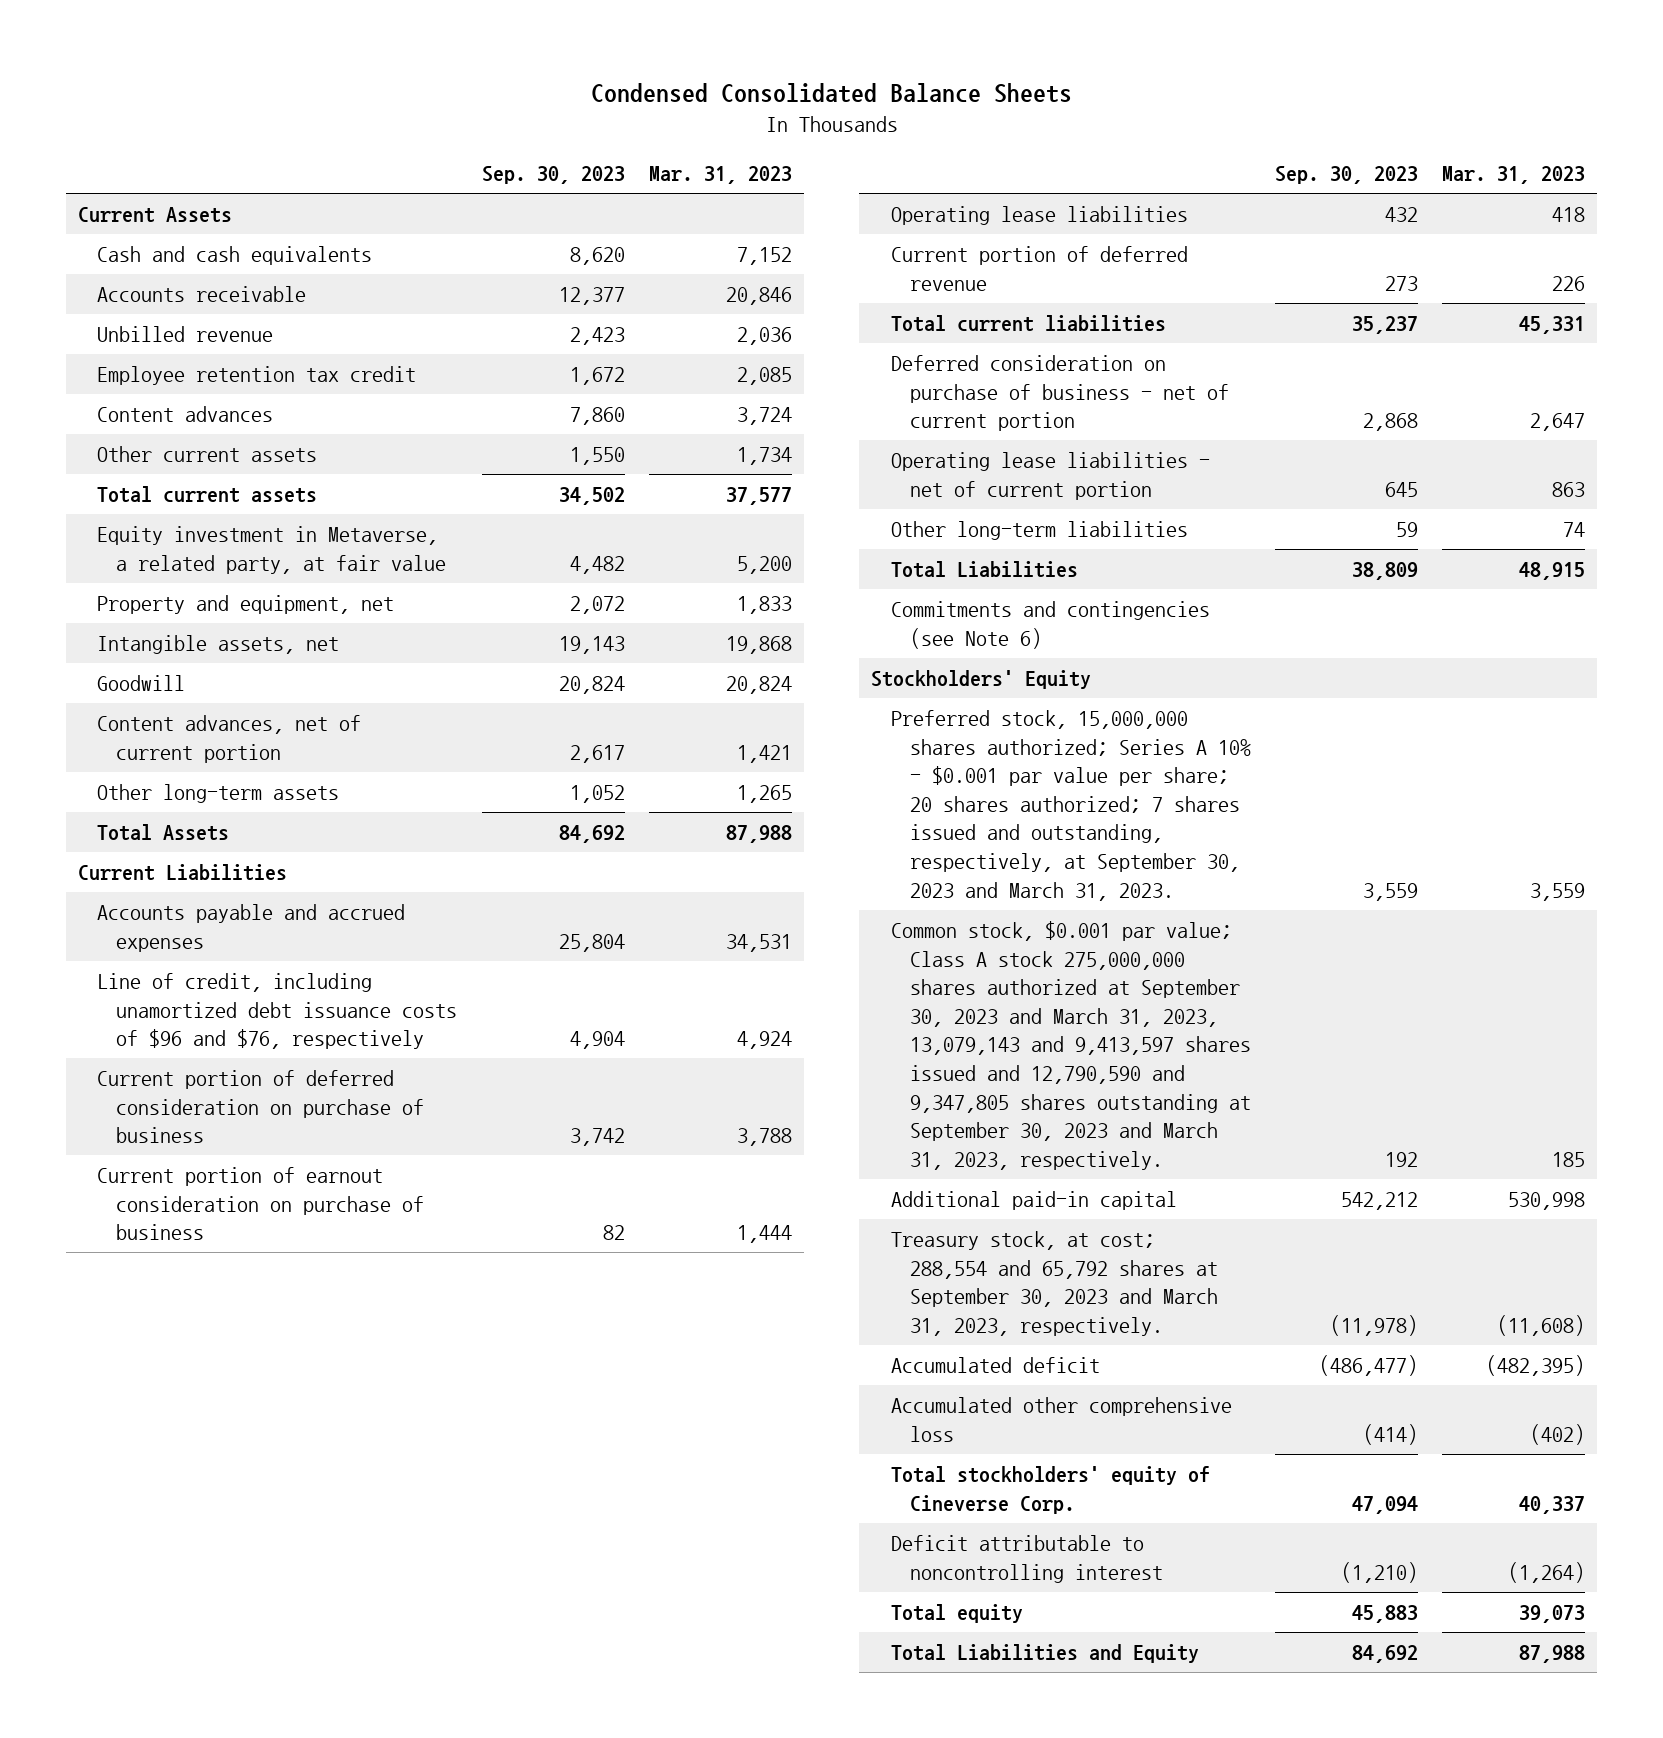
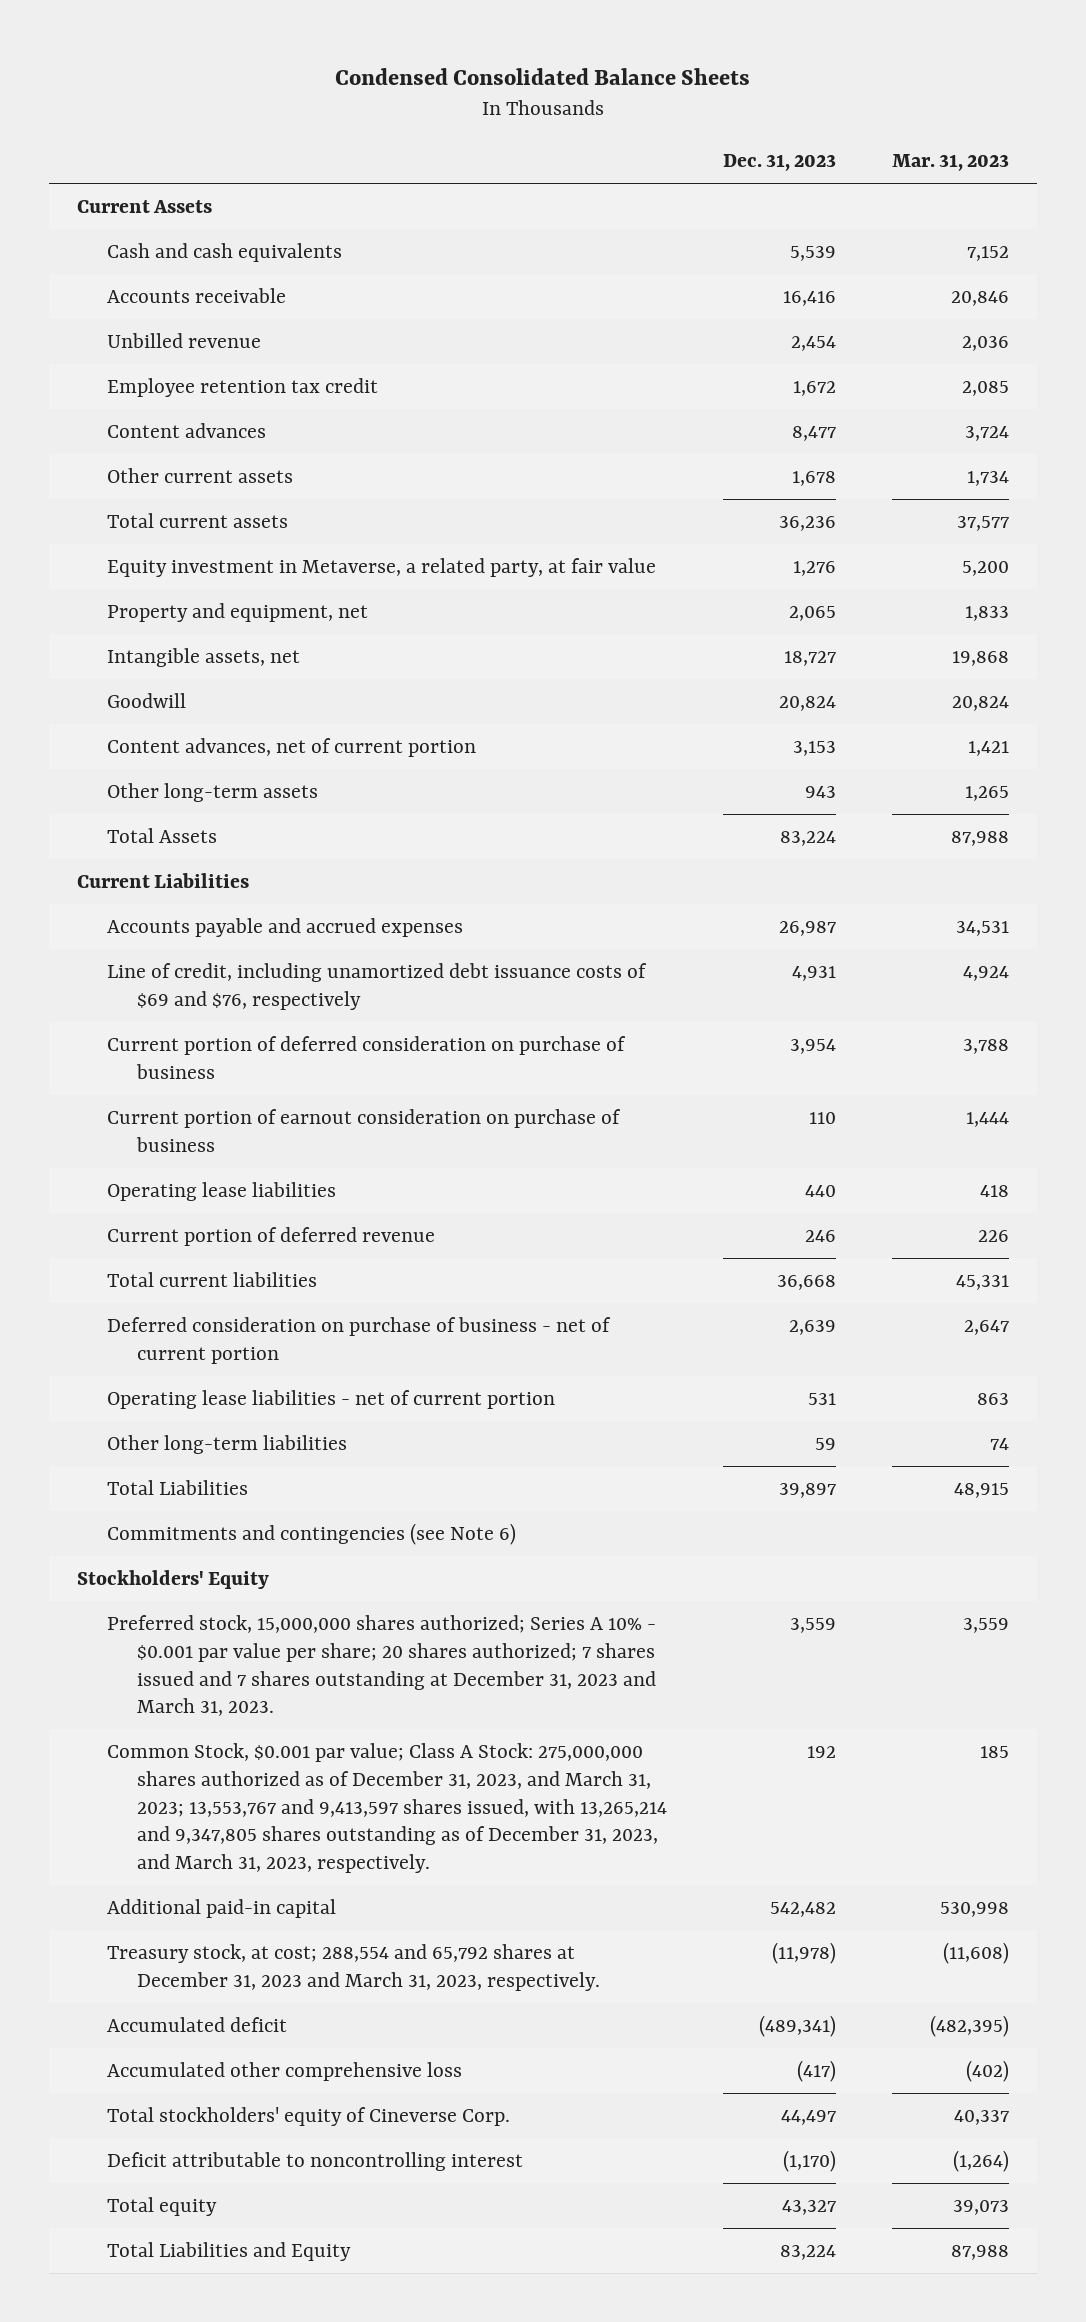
[481,166,625,185] Sep. 30, 2023 -> none
none -> [722,154,836,172] Dec. 31, 2023
[97,973,458,1050] Line of credit, including unamortized debt issuance costs of $96 and $76, respectively -> [107,963,648,1010] Line of credit, including unamortized debt issuance costs of $69 and $76, respectively
[890,710,1251,901] Preferred stock, 15,000,000 shares authorized; Series A 10% - $0.001 par value per share; 20 shares authorized; 7 shares issued and outstanding, respectively, at September 30, 2023 and March 31, 2023. -> [107,1615,657,1717] Preferred stock, 15,000,000 shares authorized; Series A 10% - $0.001 par value per share; 20 shares authorized; 7 shares issued and 7 shares outstanding at December 31, 2023 and March 31, 2023.
[890,921,1251,1170] Common stock, $0.001 par value; Class A stock 275,000,000 shares authorized at September 30, 2023 and March 31, 2023, 13,079,143 and 9,413,597 shares issued and 12,790,590 and 9,347,805 shares outstanding at September 30, 2023 and March 31, 2023, respectively. -> [107,1743,667,1874] Common Stock, $0.001 par value; Class A Stock: 275,000,000 shares authorized as of December 31, 2023, and March 31, 2023; 13,553,767 and 9,413,597 shares issued, with 13,265,214 and 9,347,805 shares outstanding as of December 31, 2023, and March 31, 2023, respectively.
[890,1231,1218,1336] Treasury stock, at cost; 288,554 and 65,792 shares at September 30, 2023 and March 31, 2023, respectively. -> [107,1944,600,1991] Treasury stock, at cost; 288,554 and 65,792 shares at December 31, 2023 and March 31, 2023, respectively.

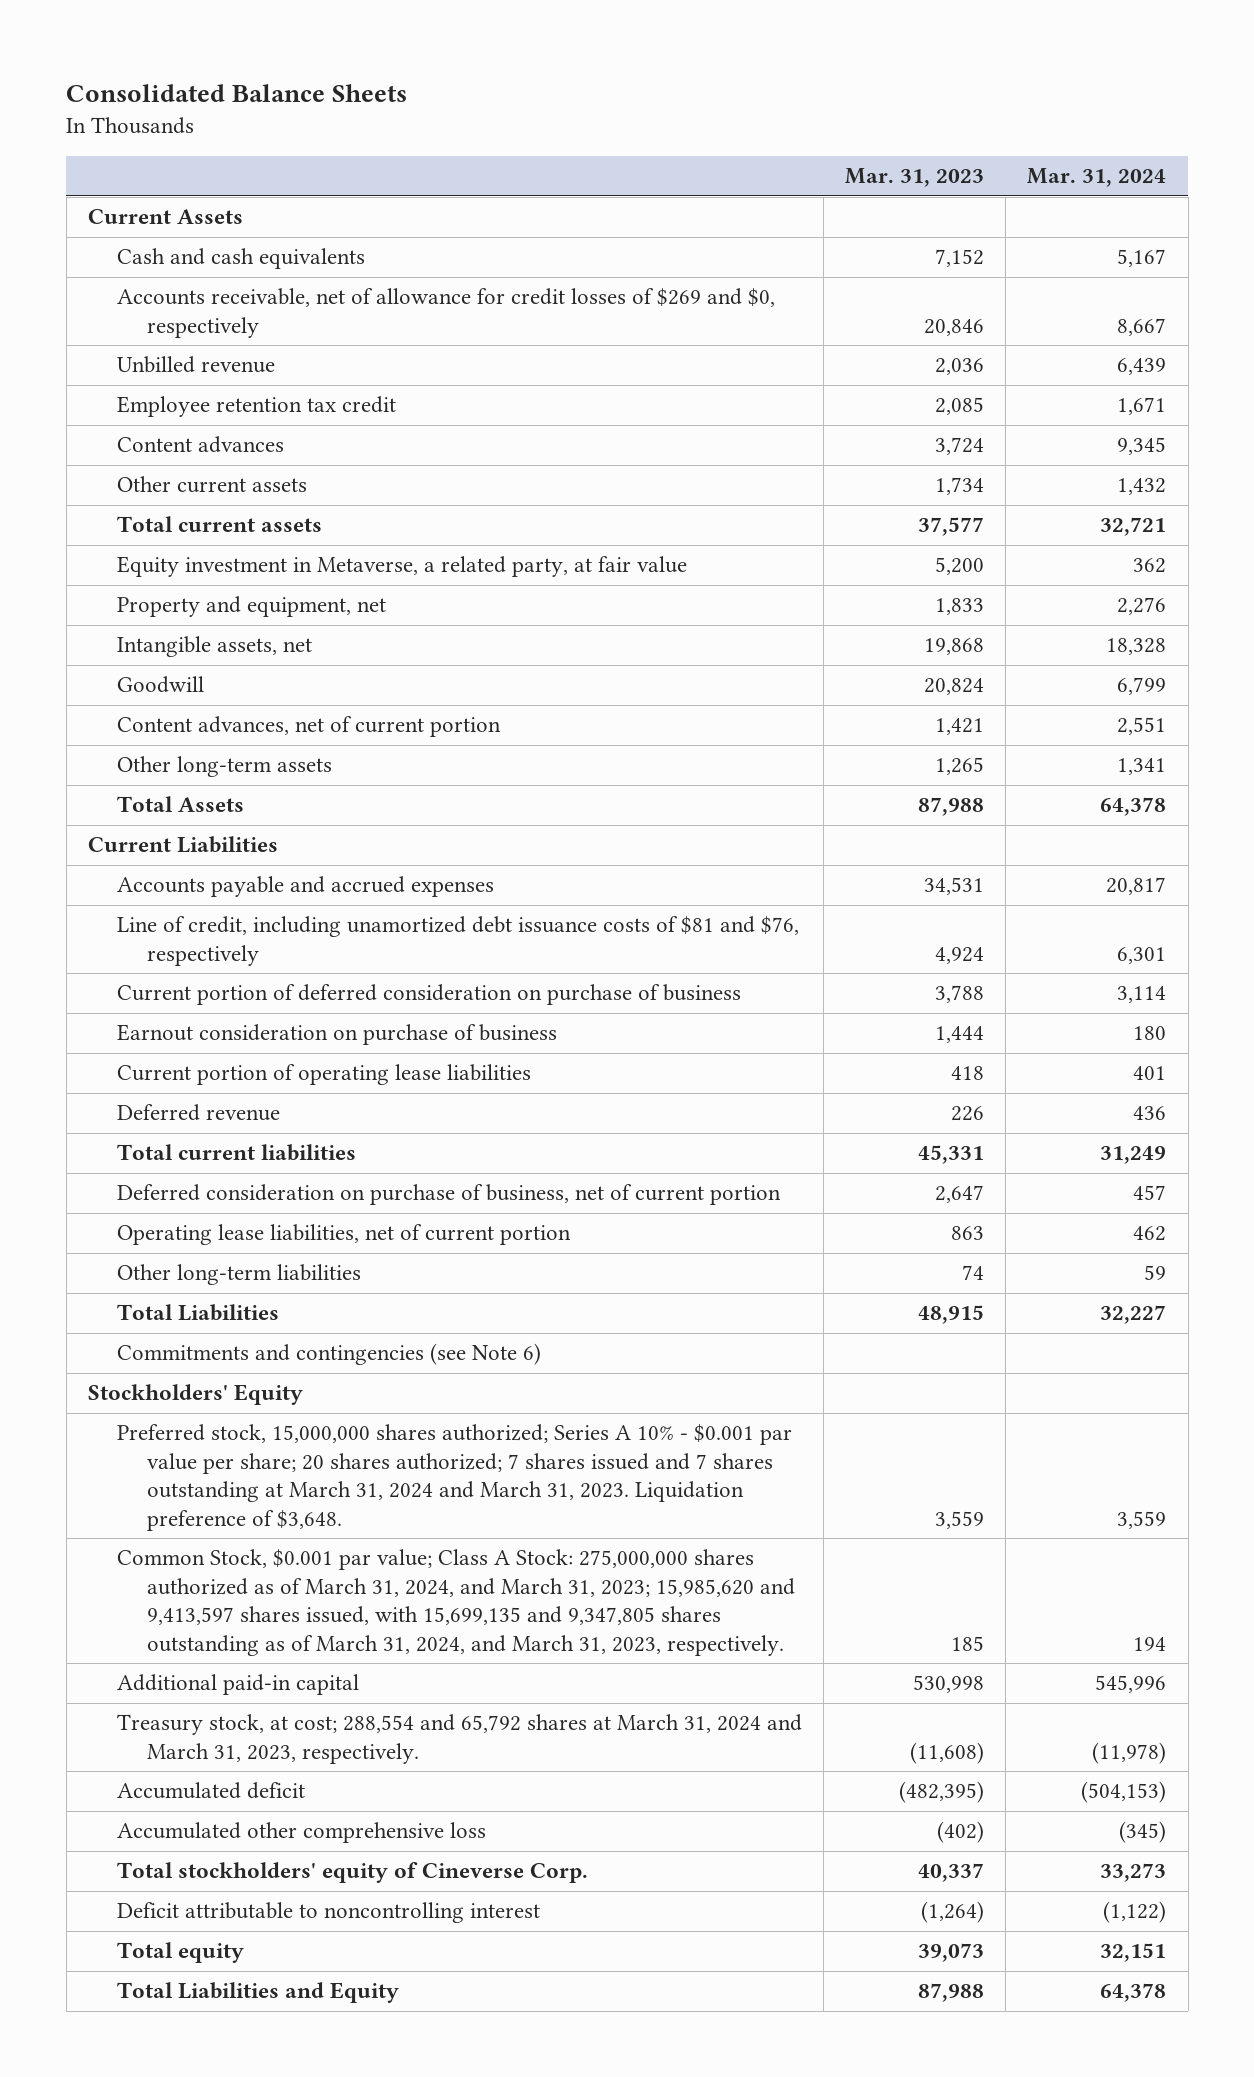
[335,67,751,85] Condensed Consolidated Balance Sheets -> [66,83,408,102] Consolidated Balance Sheets
[722,154,836,172] Dec. 31, 2023 -> none
none -> [1027,168,1167,188] Mar. 31, 2024
[107,288,287,304] Accounts receivable -> [117,288,776,338] Accounts receivable, net of allowance for credit losses of $269 and $0, respectively
[107,963,648,1010] Line of credit, including unamortized debt issuance costs of $69 and $76, respectively -> [117,916,800,966] Line of credit, including unamortized debt issuance costs of $81 and $76, respectively
[107,1109,622,1152] Current portion of earnout consideration on purchase of business -> [117,1024,558,1046] Earnout consideration on purchase of business
[107,1182,337,1202] Operating lease liabilities -> [117,1064,532,1086] Current portion of operating lease liabilities
[107,1227,436,1247] Current portion of deferred revenue -> [117,1104,281,1122] Deferred revenue
[107,1317,612,1364] Deferred consideration on purchase of business - net of current portion -> [117,1184,782,1206] Deferred consideration on purchase of business, net of current portion
[107,1390,556,1410] Operating lease liabilities - net of current portion -> [117,1224,572,1246] Operating lease liabilities, net of current portion
[107,1615,657,1717] Preferred stock, 15,000,000 shares authorized; Series A 10% - $0.001 par value per share; 20 shares authorized; 7 shares issued and 7 shares outstanding at December 31, 2023 and March 31, 2023. -> [117,1424,793,1531] Preferred stock, 15,000,000 shares authorized; Series A 10% - $0.001 par value per share; 20 shares authorized; 7 shares issued and 7 shares outstanding at March 31, 2024 and March 31, 2023. Liquidation preference of $3,648.
[107,1743,667,1874] Common Stock, $0.001 par value; Class A Stock: 275,000,000 shares authorized as of December 31, 2023, and March 31, 2023; 13,553,767 and 9,413,597 shares issued, with 13,265,214 and 9,347,805 shares outstanding as of December 31, 2023, and March 31, 2023, respectively. -> [117,1549,795,1656] Common Stock, $0.001 par value; Class A Stock: 275,000,000 shares authorized as of March 31, 2024, and March 31, 2023; 15,985,620 and 9,413,597 shares issued, with 15,699,135 and 9,347,805 shares outstanding as of March 31, 2024, and March 31, 2023, respectively.
[107,1944,600,1991] Treasury stock, at cost; 288,554 and 65,792 shares at December 31, 2023 and March 31, 2023, respectively. -> [117,1714,803,1764] Treasury stock, at cost; 288,554 and 65,792 shares at March 31, 2024 and March 31, 2023, respectively.

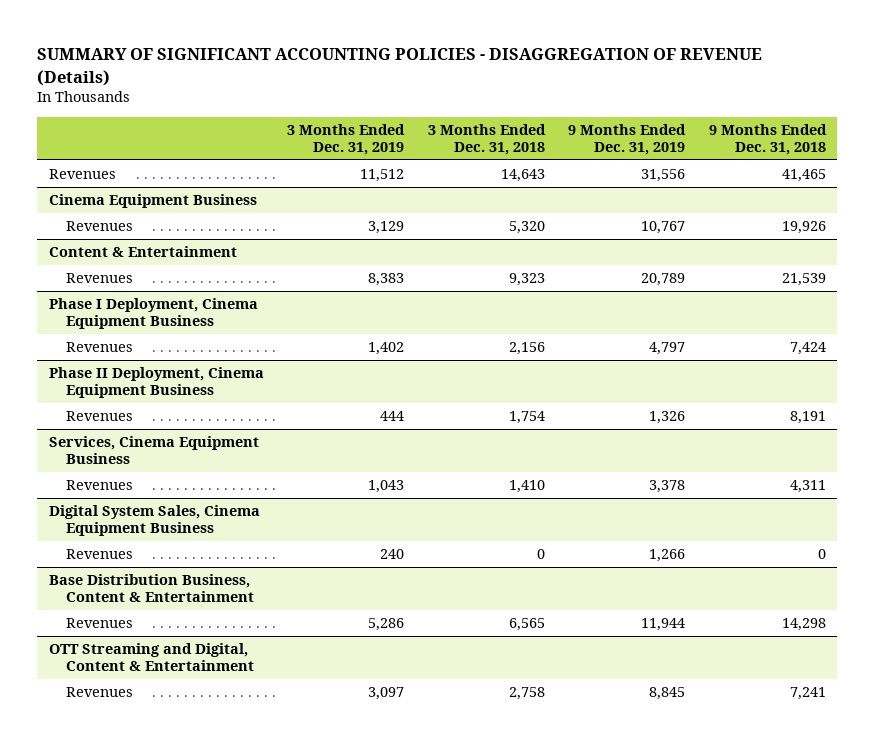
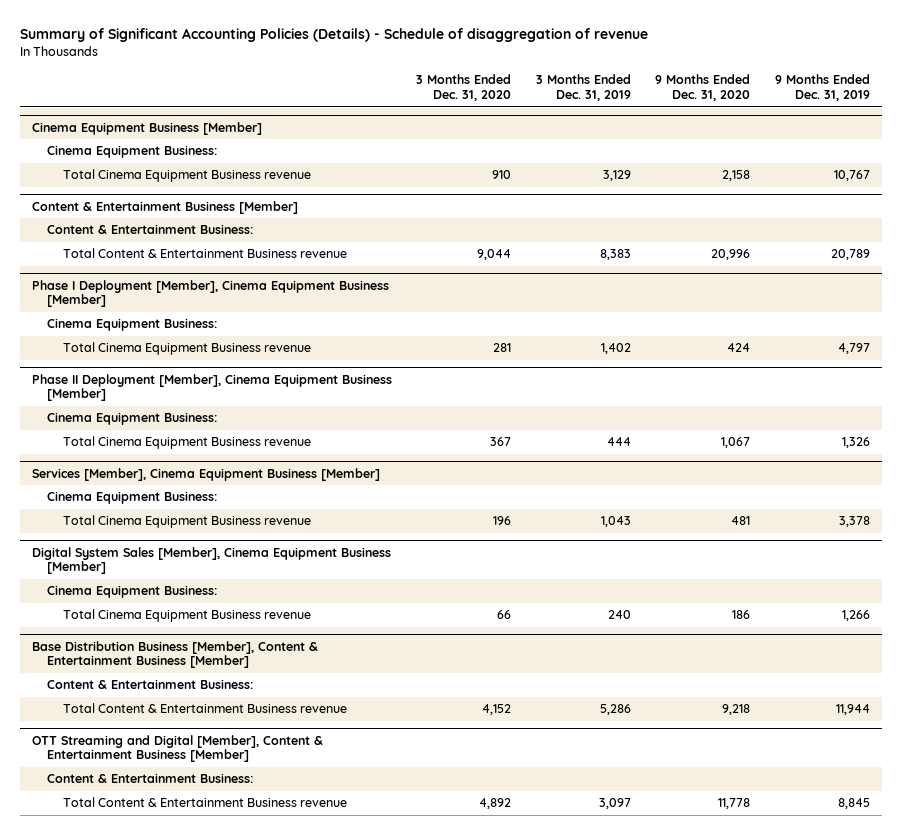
[37,47,763,86] SUMMARY OF SIGNIFICANT ACCOUNTING POLICIES - DISAGGREGATION OF REVENUE (Details) -> [19,28,648,43] Summary of Significant Accounting Policies (Details) - Schedule of disaggregation of revenue
[427,124,546,155] 3 Months Ended Dec. 31, 2018 -> none
[708,124,827,155] 9 Months Ended Dec. 31, 2018 -> none
none -> [416,74,512,102] 3 Months Ended Dec. 31, 2020
none -> [655,74,751,102] 9 Months Ended Dec. 31, 2020
[49,169,117,180] Revenues -> none
[49,194,258,209] Cinema Equipment Business -> [32,121,263,135] Cinema Equipment Business [Member]
none -> [47,145,218,159] Cinema Equipment Business:
[65,221,133,232] Revenues -> [62,169,311,183] Total Cinema Equipment Business revenue
[49,246,238,258] Content & Entertainment -> [32,200,299,214] Content & Entertainment Business [Member]
none -> [47,224,254,235] Content & Entertainment Business:
[65,273,133,284] Revenues -> [62,248,347,259] Total Content & Entertainment Business revenue
[49,298,259,330] Phase I Deployment, Cinema Equipment Business -> [32,279,390,308] Phase I Deployment [Member], Cinema Equipment Business [Member]
none -> [47,318,218,332] Cinema Equipment Business:
[65,342,133,353] Revenues -> [62,342,311,356] Total Cinema Equipment Business revenue
[49,367,265,399] Phase II Deployment, Cinema Equipment Business -> [32,373,393,402] Phase II Deployment [Member], Cinema Equipment Business [Member]
none -> [47,412,218,426] Cinema Equipment Business:
[65,411,133,422] Revenues -> [62,436,311,450] Total Cinema Equipment Business revenue
[49,436,260,465] Services, Cinema Equipment Business -> [32,467,381,481] Services [Member], Cinema Equipment Business [Member]
none -> [47,491,218,505] Cinema Equipment Business:
[65,480,133,491] Revenues -> [62,515,311,529] Total Cinema Equipment Business revenue
[49,505,261,537] Digital System Sales, Cinema Equipment Business -> [32,546,392,575] Digital System Sales [Member], Cinema Equipment Business [Member]
none -> [47,585,218,599] Cinema Equipment Business:
[65,549,133,560] Revenues -> [62,609,311,623] Total Cinema Equipment Business revenue
[49,574,254,603] Base Distribution Business, Content & Entertainment -> [32,640,319,669] Base Distribution Business [Member], Content & Entertainment Business [Member]
none -> [47,679,254,690] Content & Entertainment Business:
[65,618,133,629] Revenues -> [62,703,347,714] Total Content & Entertainment Business revenue
[49,643,254,672] OTT Streaming and Digital, Content & Entertainment -> [32,734,324,763] OTT Streaming and Digital [Member], Content & Entertainment Business [Member]
none -> [47,773,254,784] Content & Entertainment Business:
[65,687,133,698] Revenues -> [62,797,347,808] Total Content & Entertainment Business revenue

